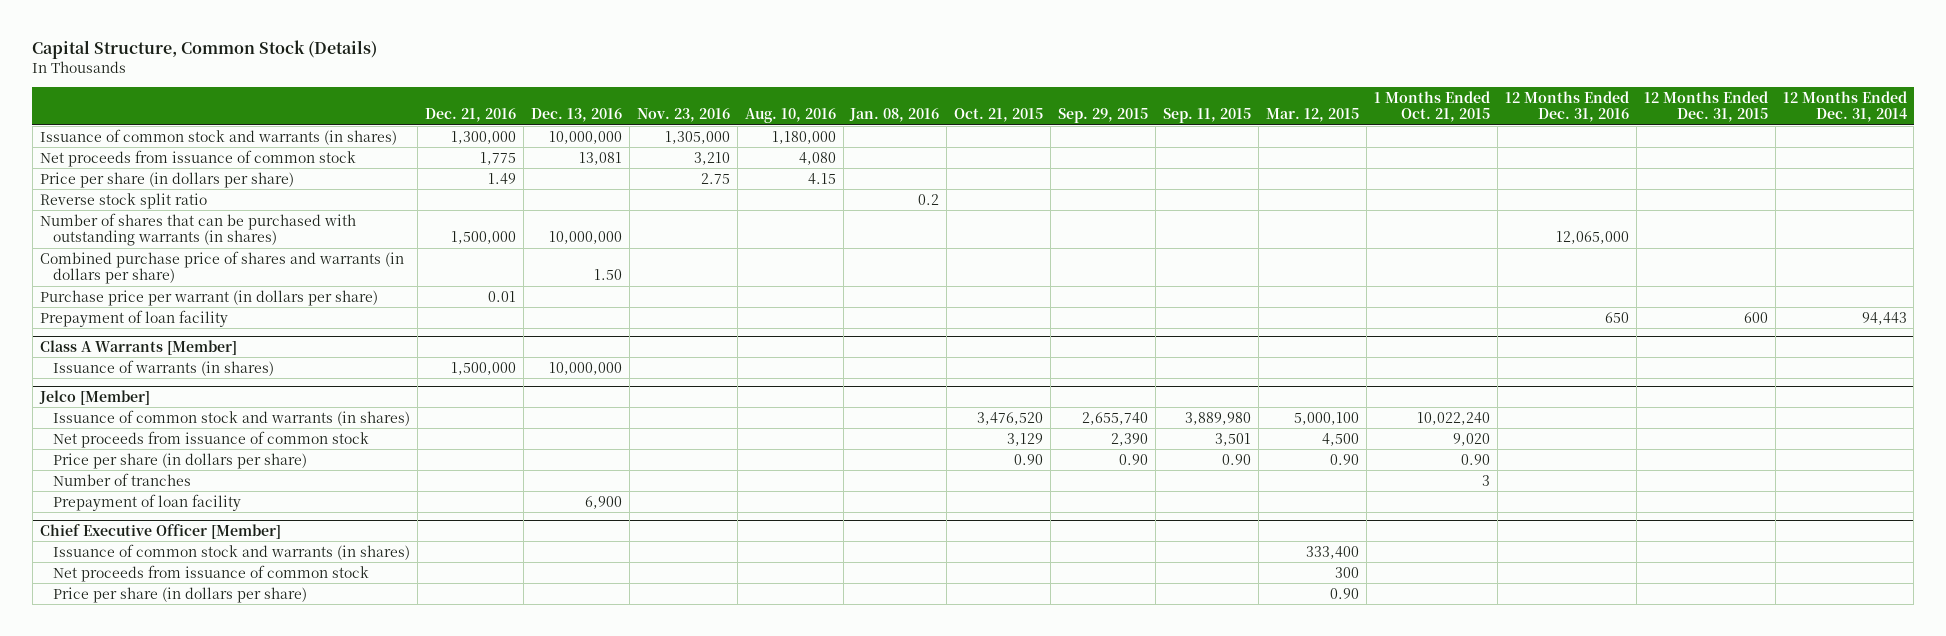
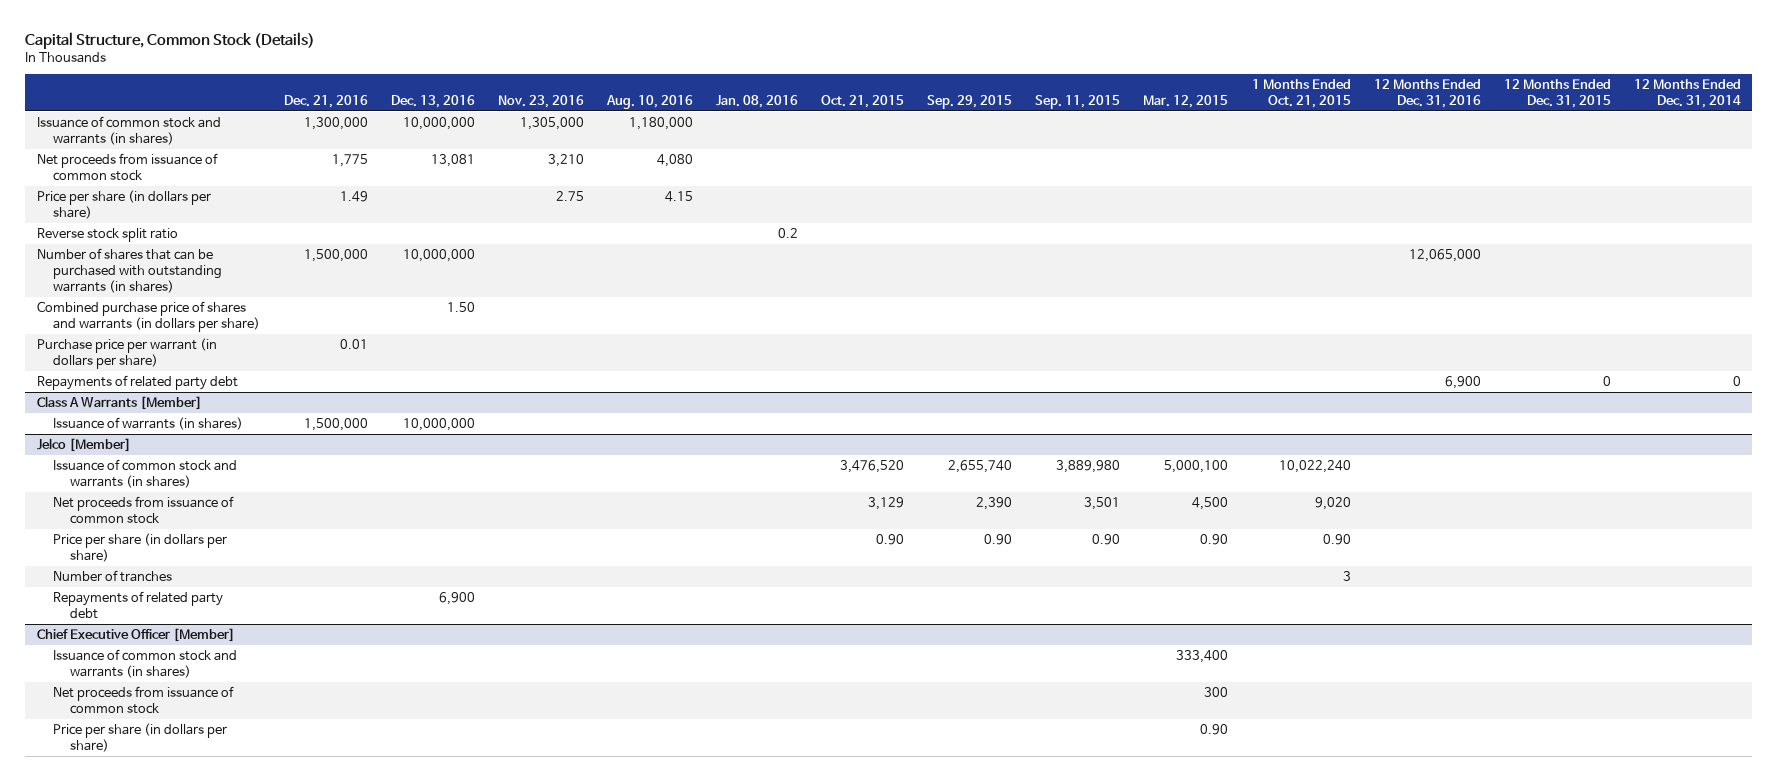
[39,309,228,327] Prepayment of loan facility -> none
none -> [37,374,239,390] Repayments of related party debt
[53,493,242,511] Prepayment of loan facility -> none
none -> [53,590,224,619] Repayments of related party debt

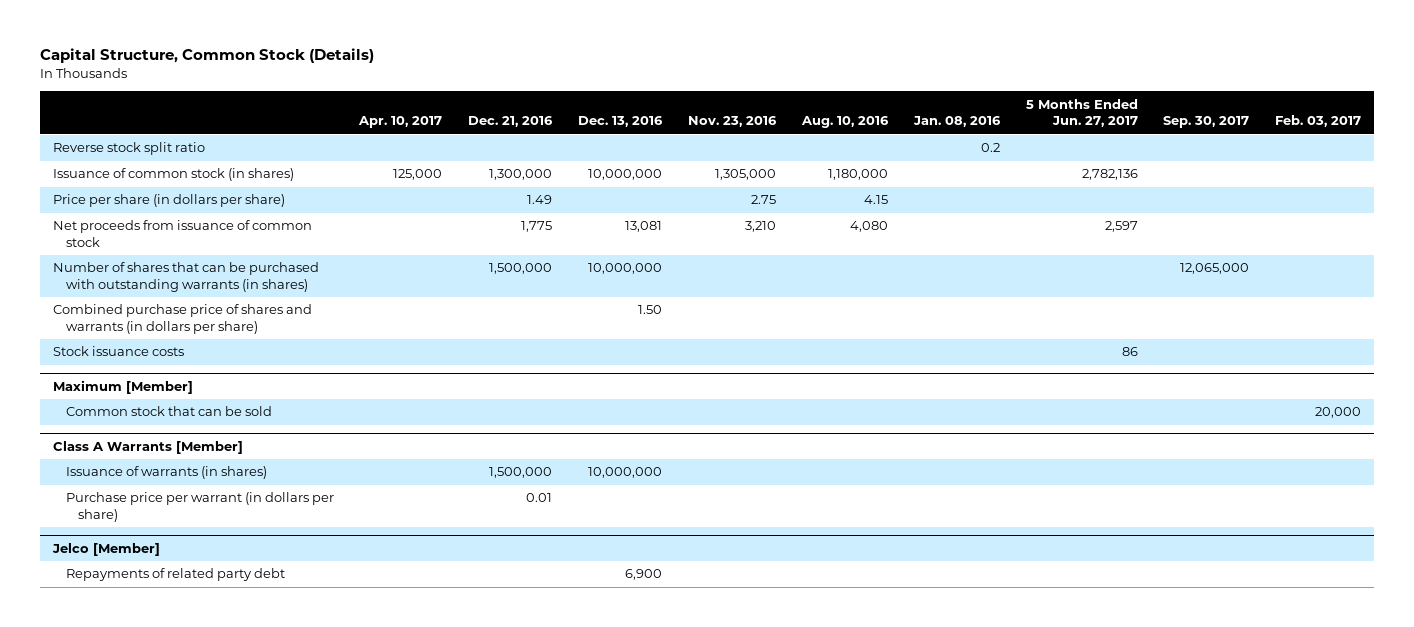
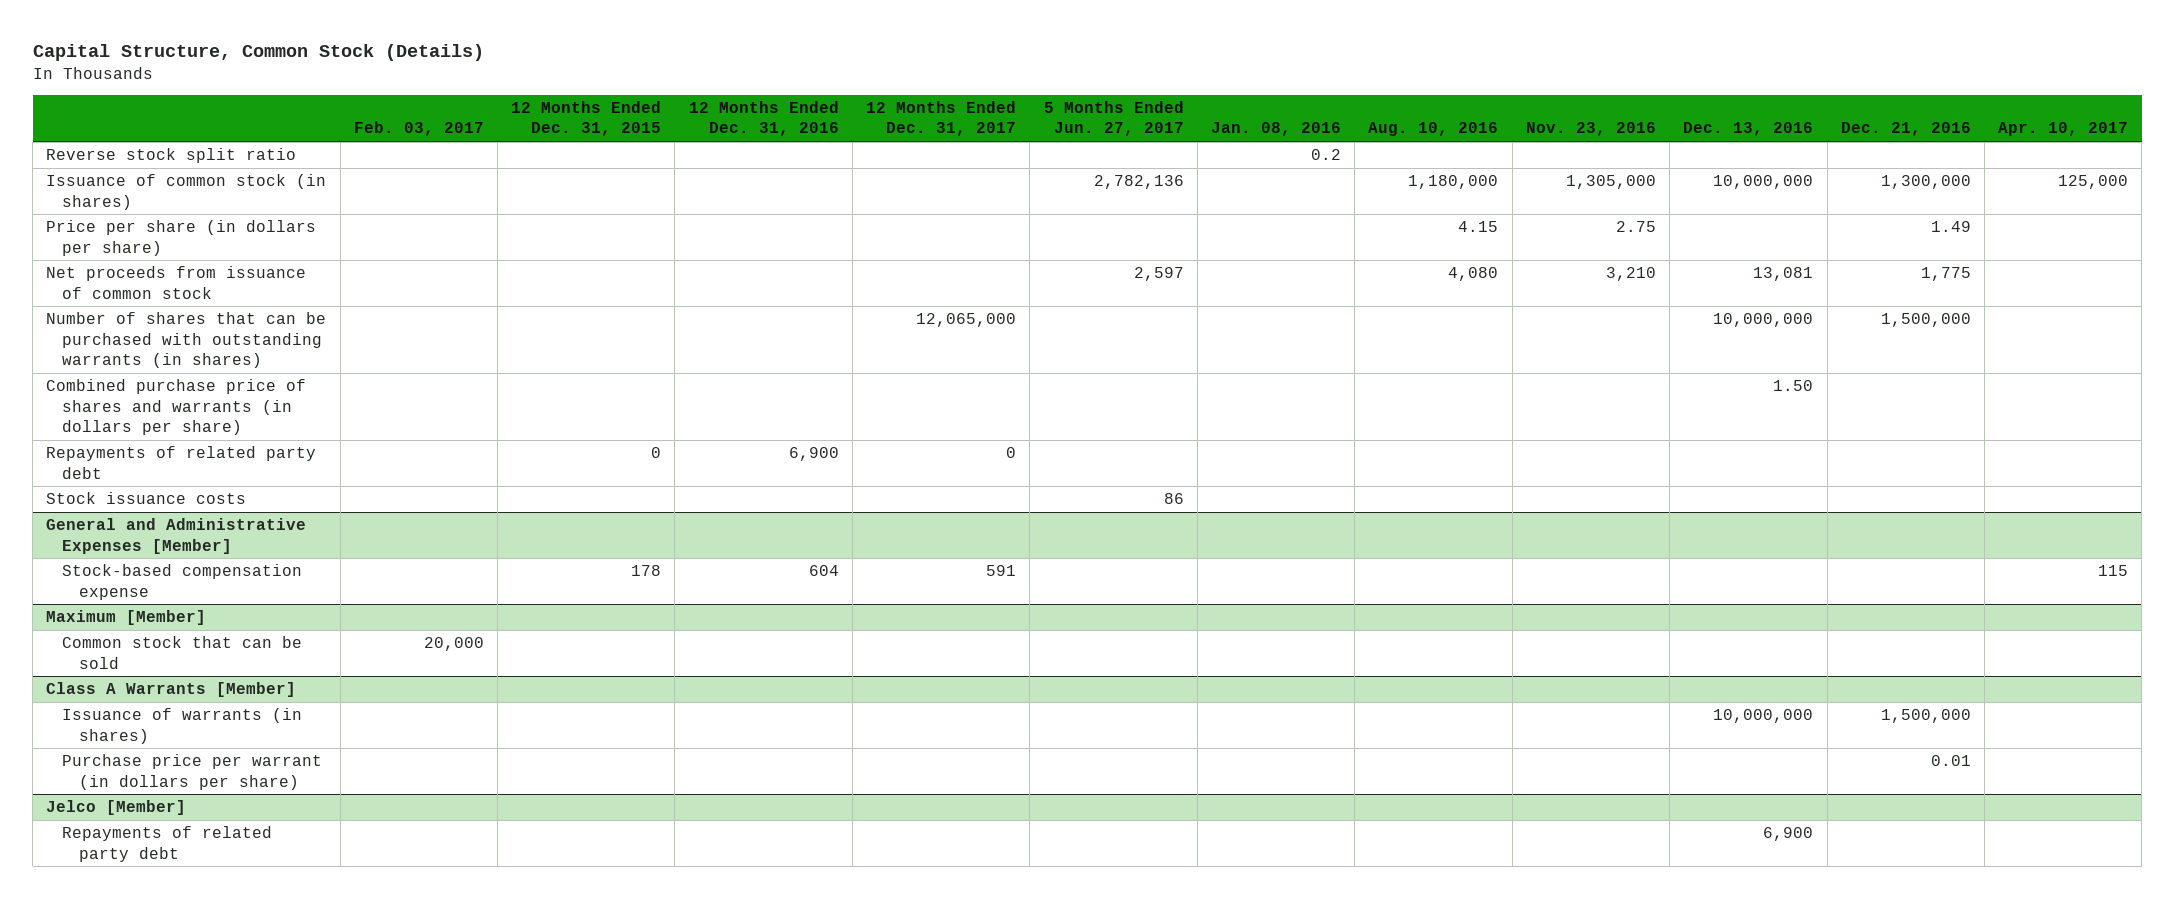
[1163,116,1250,129] Sep. 30, 2017 -> none
none -> [511,101,662,137] 12 Months Ended Dec. 31, 2015
none -> [688,101,839,137] 12 Months Ended Dec. 31, 2016
none -> [866,101,1017,137] 12 Months Ended Dec. 31, 2017
none -> [46,446,317,479] Repayments of related party debt
none -> [46,518,307,554] General and Administrative Expenses [Member]
none -> [62,564,303,600] Stock-based compensation expense

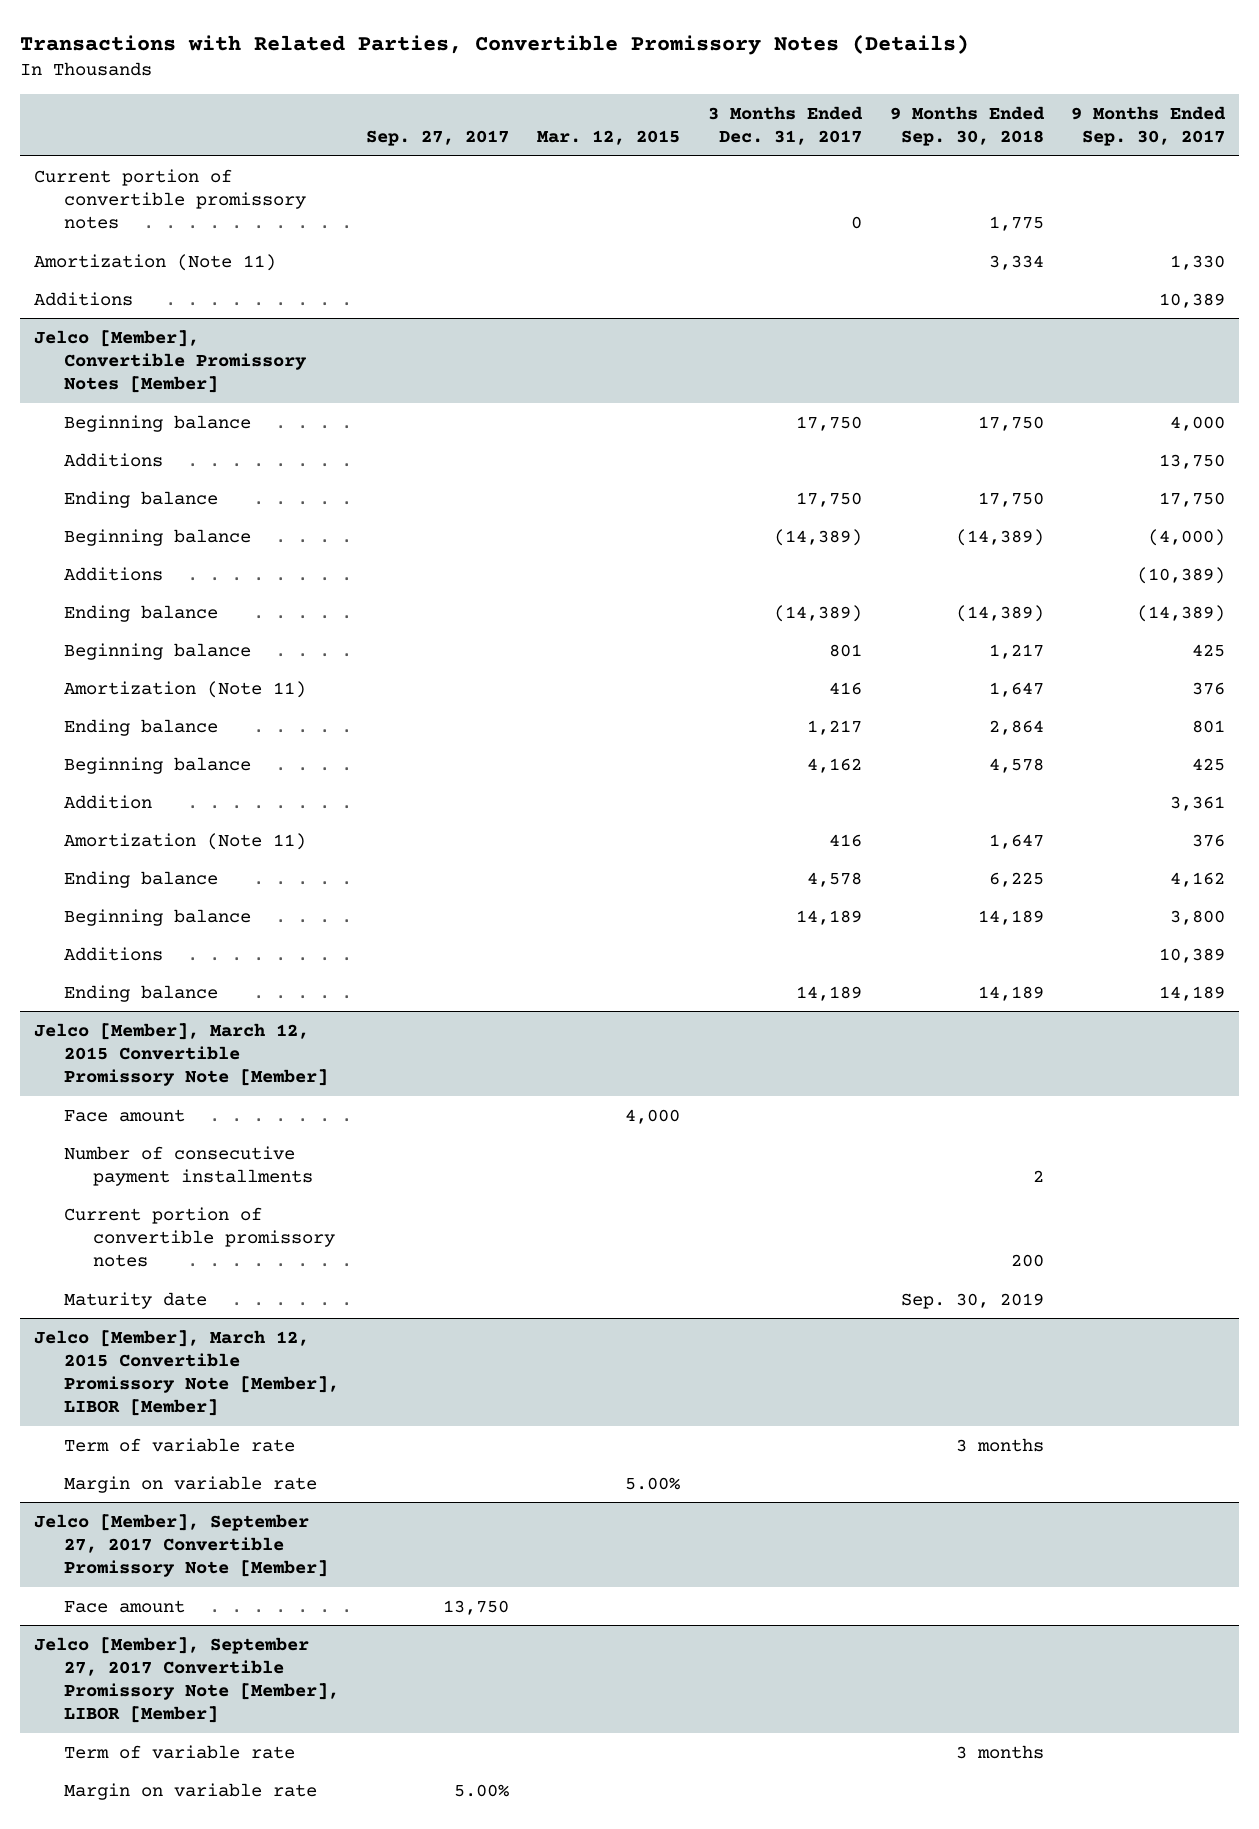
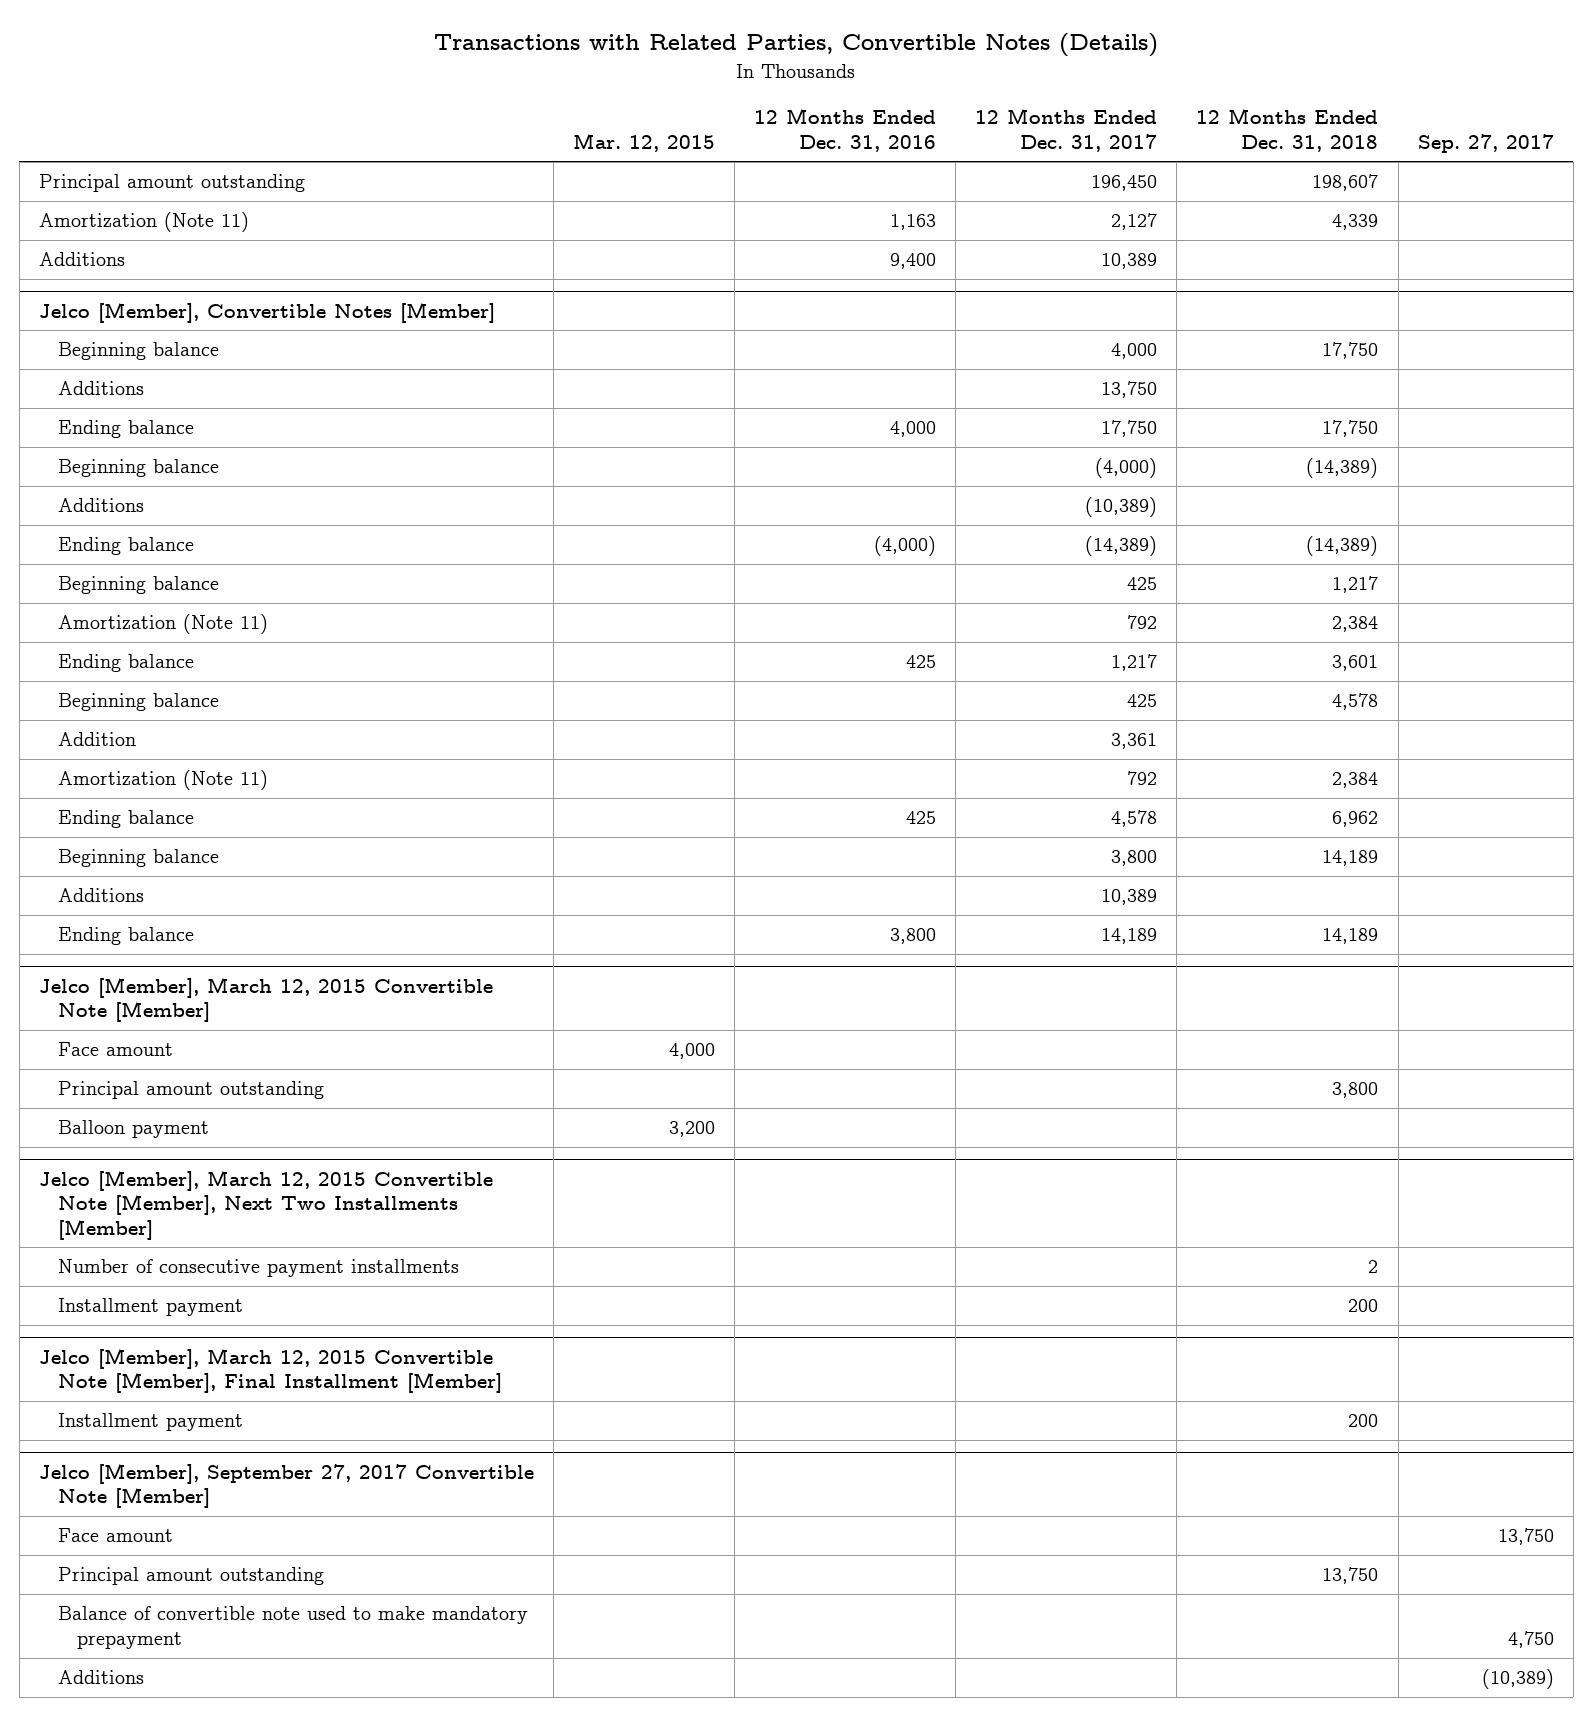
[19,33,969,55] Transactions with Related Parties, Convertible Promissory Notes (Details) -> [434,33,1159,58] Transactions with Related Parties, Convertible Notes (Details)
[707,106,863,146] 3 Months Ended Dec. 31, 2017 -> none
[889,106,1045,147] 9 Months Ended Sep. 30, 2018 -> none
[1071,106,1227,147] 9 Months Ended Sep. 30, 2017 -> none
none -> [754,108,937,152] 12 Months Ended Dec. 31, 2016
none -> [975,108,1158,152] 12 Months Ended Dec. 31, 2017
none -> [1196,108,1379,152] 12 Months Ended Dec. 31, 2018
[33,168,306,230] Current portion of convertible promissory notes -> none
none -> [38,174,305,193] Principal amount outstanding
[33,329,307,394] Jelco [Member], Convertible Promissory Notes [Member] -> [38,301,495,323] Jelco [Member], Convertible Notes [Member]
[33,1022,328,1087] Jelco [Member], March 12, 2015 Convertible Promissory Note [Member] -> [38,976,493,1023] Jelco [Member], March 12, 2015 Convertible Note [Member]
[63,1145,314,1186] Number of consecutive payment installments -> none
[63,1206,336,1268] Current portion of convertible promissory notes -> none
[63,1291,207,1309] Maturity date -> none
[63,1437,295,1452] Term of variable rate -> none
[63,1475,317,1493] Margin on variable rate -> none
none -> [57,1081,324,1100] Principal amount outstanding
none -> [57,1120,209,1139] Balloon payment
none -> [38,1169,493,1240] Jelco [Member], March 12, 2015 Convertible Note [Member], Next Two Installments [Member]
none -> [57,1259,459,1278] Number of consecutive payment installments
none -> [57,1298,243,1317] Installment payment
[33,1329,339,1417] Jelco [Member], March 12, 2015 Convertible Promissory Note [Member], LIBOR [Member] -> [38,1347,502,1394] Jelco [Member], March 12, 2015 Convertible Note [Member], Final Installment [Member]
none -> [57,1413,243,1432] Installment payment
[33,1513,328,1578] Jelco [Member], September 27, 2017 Convertible Promissory Note [Member] -> [38,1462,534,1509] Jelco [Member], September 27, 2017 Convertible Note [Member]
[33,1636,339,1724] Jelco [Member], September 27, 2017 Convertible Promissory Note [Member], LIBOR [Member] -> none
[63,1744,295,1759] Term of variable rate -> none
[63,1782,317,1800] Margin on variable rate -> none
none -> [57,1567,324,1586] Principal amount outstanding
none -> [57,1606,528,1649] Balance of convertible note used to make mandatory prepayment
none -> [57,1670,144,1685] Additions

